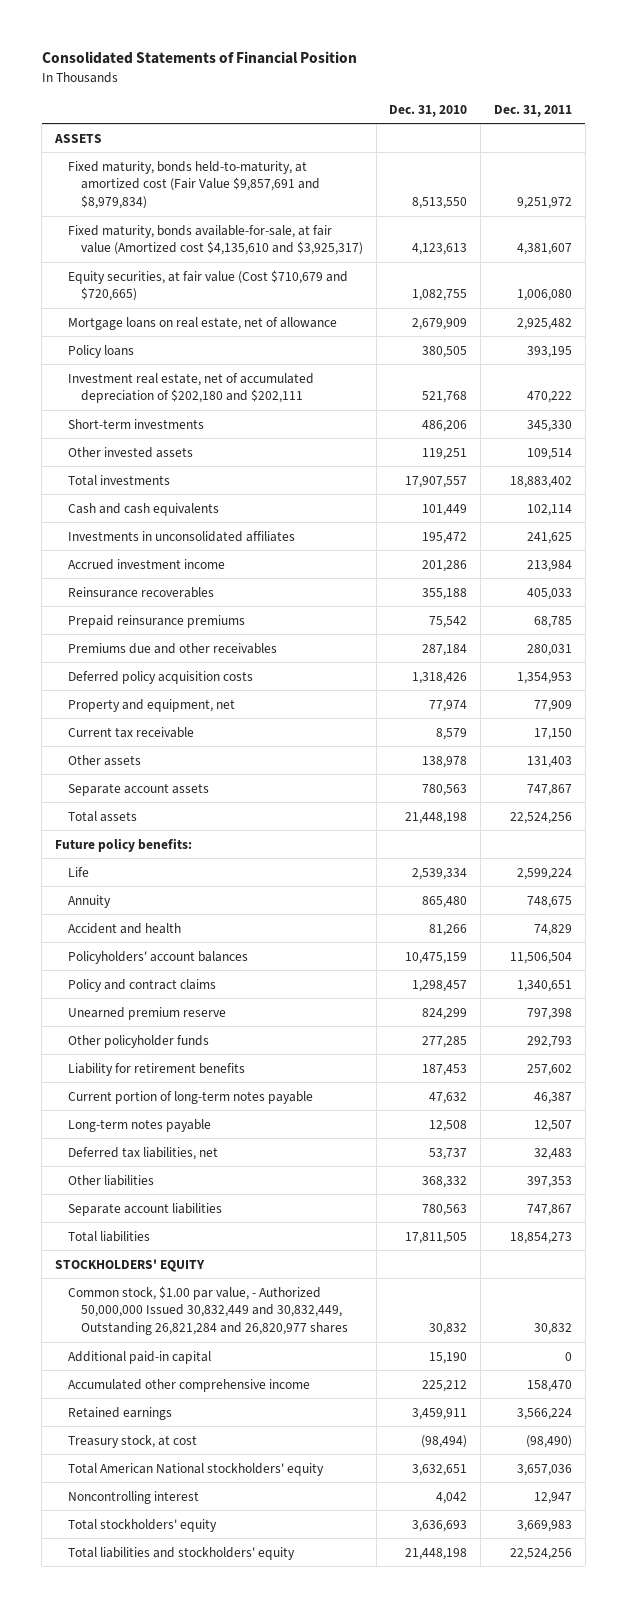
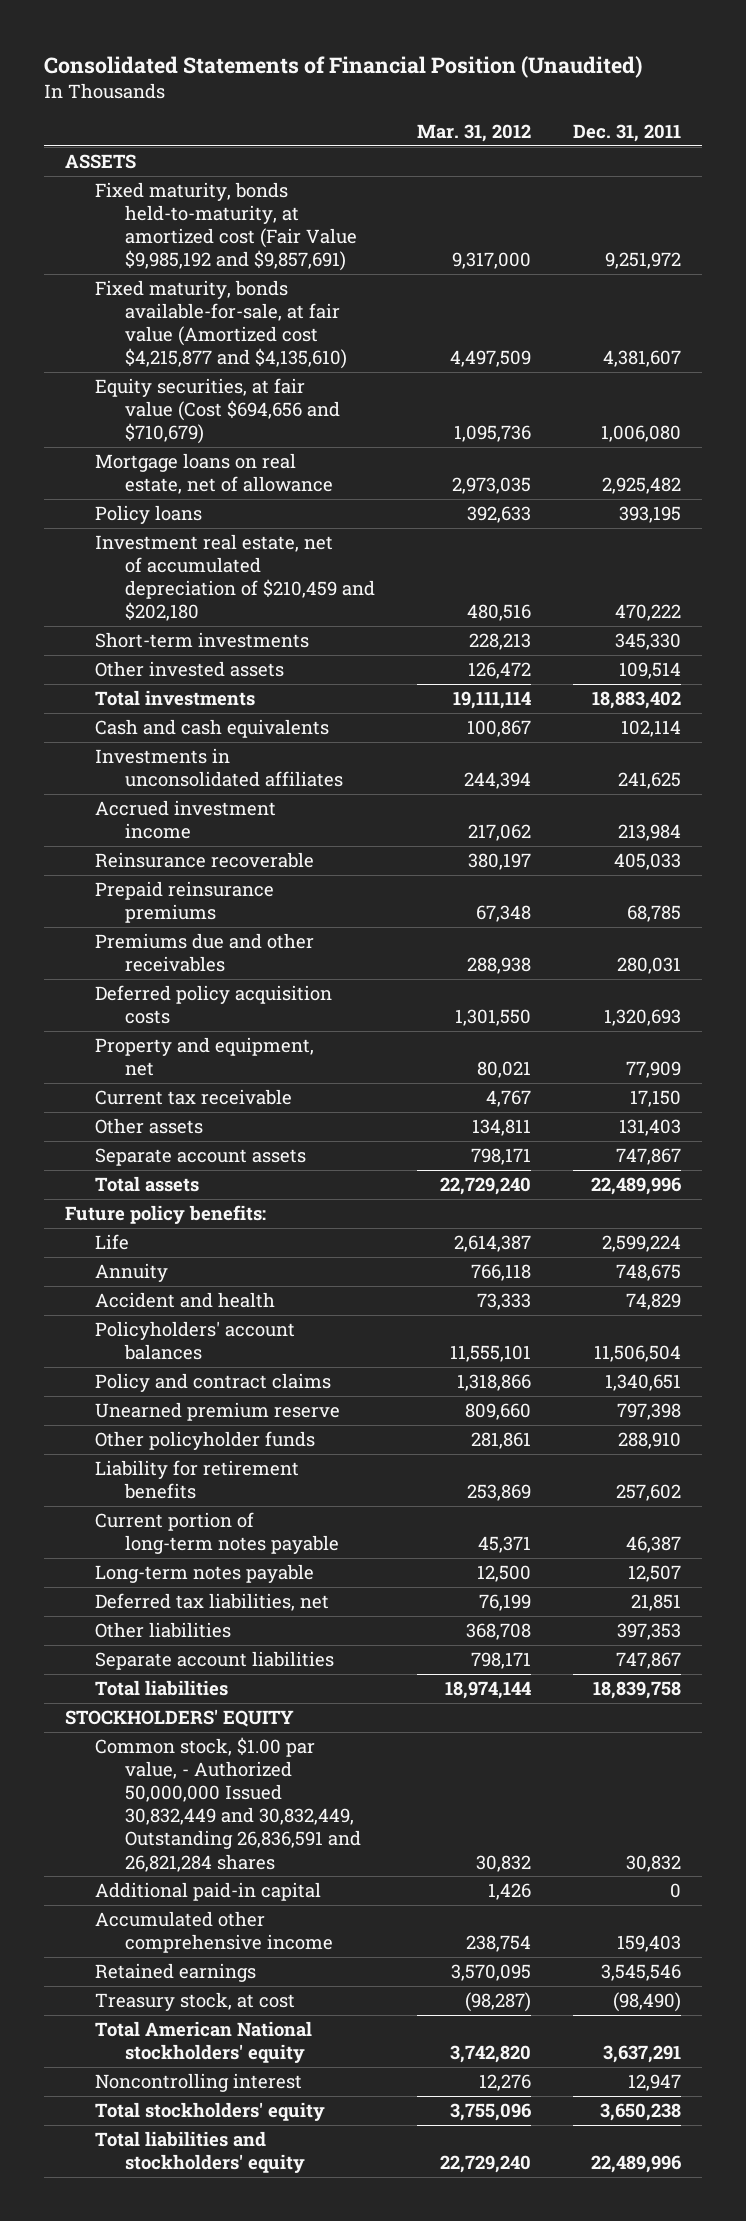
[41,51,357,65] Consolidated Statements of Financial Position -> [44,56,643,79] Consolidated Statements of Financial Position (Unaudited)
[389,104,468,117] Dec. 31, 2010 -> none
none -> [416,124,531,143] Mar. 31, 2012
[68,160,321,209] Fixed maturity, bonds held-to-maturity, at amortized cost (Fair Value $9,857,691 and $8,979,834) -> [94,182,357,272] Fixed maturity, bonds held-to-maturity, at amortized cost (Fair Value $9,985,192 and $9,857,691)
[68,224,364,256] Fixed maturity, bonds available-for-sale, at fair value (Amortized cost $4,135,610 and $3,925,317) -> [94,280,347,370] Fixed maturity, bonds available-for-sale, at fair value (Amortized cost $4,215,877 and $4,135,610)
[68,269,349,302] Equity securities, at fair value (Cost $710,679 and $720,665) -> [94,378,340,445] Equity securities, at fair value (Cost $694,656 and $710,679)
[68,372,315,404] Investment real estate, net of accumulated depreciation of $202,180 and $202,111 -> [94,534,375,622] Investment real estate, net of accumulated depreciation of $210,459 and $202,180
[68,586,215,598] Reinsurance recoverables -> [94,852,314,869] Reinsurance recoverable
[516,671,572,684] 1,354,953 -> [603,1009,681,1027] 1,320,693
[509,811,572,824] 22,524,256 -> [590,1177,681,1196] 22,489,996
[526,1035,572,1048] 292,793 -> [617,1432,681,1450] 288,910
[533,1147,572,1160] 32,483 -> [630,1594,681,1612] 21,851
[509,1231,572,1244] 18,854,273 -> [592,1681,681,1700] 18,839,758
[68,1285,349,1335] Common stock, $1.00 par value, - Authorized 50,000,000 Issued 30,832,449 and 30,832,449, Outstanding 26,821,284 and 26,820,977 shares -> [94,1737,361,1872] Common stock, $1.00 par value, - Authorized 50,000,000 Issued 30,832,449 and 30,832,449, Outstanding 26,836,591 and 26,821,284 shares
[526,1379,572,1392] 158,470 -> [616,1935,681,1953] 159,403
[516,1407,572,1420] 3,566,224 -> [600,1964,681,1982] 3,545,546
[516,1463,572,1476] 3,657,036 -> [602,2045,681,2064] 3,637,291
[516,1519,572,1532] 3,669,983 -> [599,2103,681,2122] 3,650,238
[509,1547,572,1560] 22,524,256 -> [590,2155,681,2174] 22,489,996

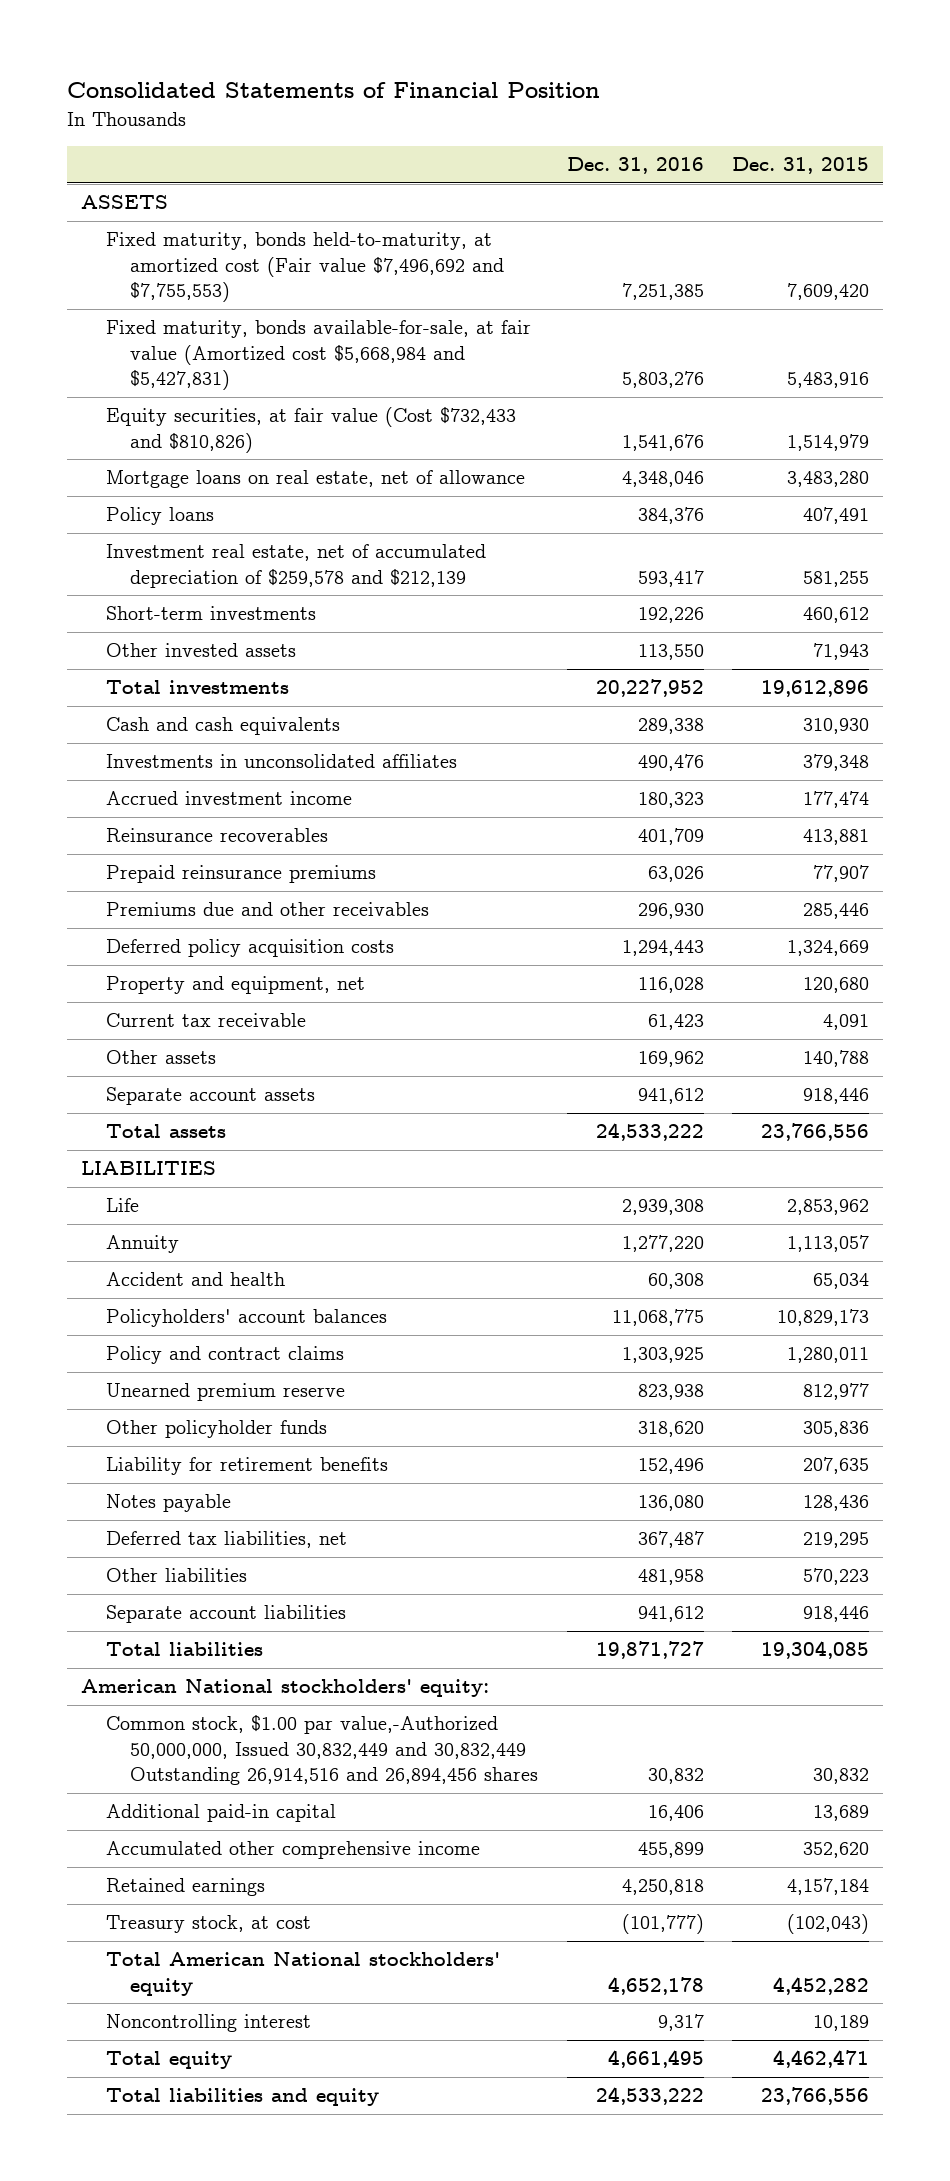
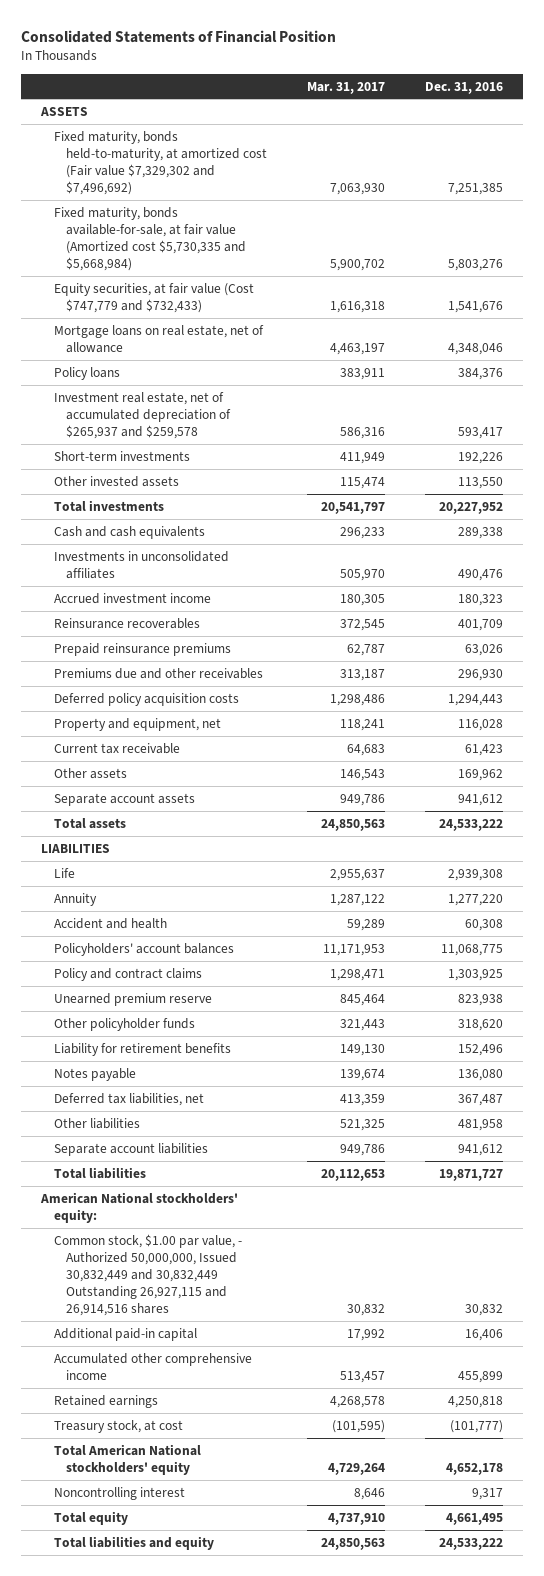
[731,157,869,175] Dec. 31, 2015 -> none
none -> [307,81,386,94] Mar. 31, 2017
[105,232,505,303] Fixed maturity, bonds held-to-maturity, at amortized cost (Fair value $7,496,692 and $7,755,553) -> [53,130,268,196] Fixed maturity, bonds held-to-maturity, at amortized cost (Fair value $7,329,302 and $7,496,692)
[105,320,531,391] Fixed maturity, bonds available-for-sale, at fair value (Amortized cost $5,668,984 and $5,427,831) -> [53,206,247,272] Fixed maturity, bonds available-for-sale, at fair value (Amortized cost $5,730,335 and $5,668,984)
[105,407,516,453] Equity securities, at fair value (Cost $732,433 and $810,826) -> [53,282,254,313] Equity securities, at fair value (Cost $747,779 and $732,433)
[105,544,486,588] Investment real estate, net of accumulated depreciation of $259,578 and $212,139 -> [53,391,232,440] Investment real estate, net of accumulated depreciation of $265,937 and $259,578
[105,1715,539,1786] Common stock, $1.00 par value,-Authorized 50,000,000, Issued 30,832,449 and 30,832,449 Outstanding 26,914,516 and 26,894,456 shares -> [53,1233,242,1317] Common stock, $1.00 par value, - Authorized 50,000,000, Issued 30,832,449 and 30,832,449 Outstanding 26,927,115 and 26,914,516 shares

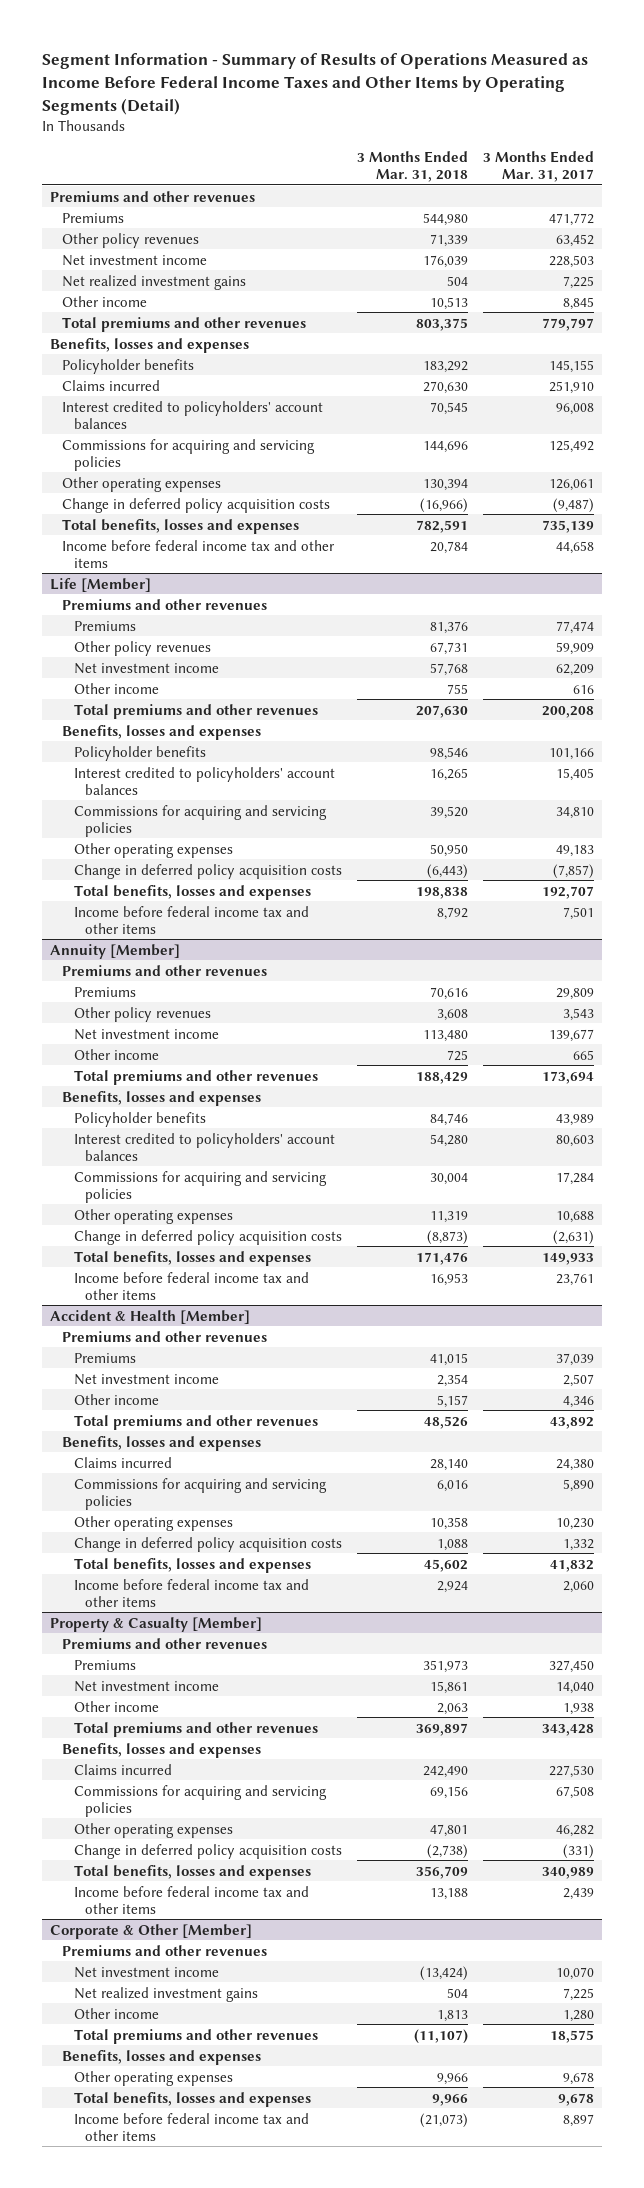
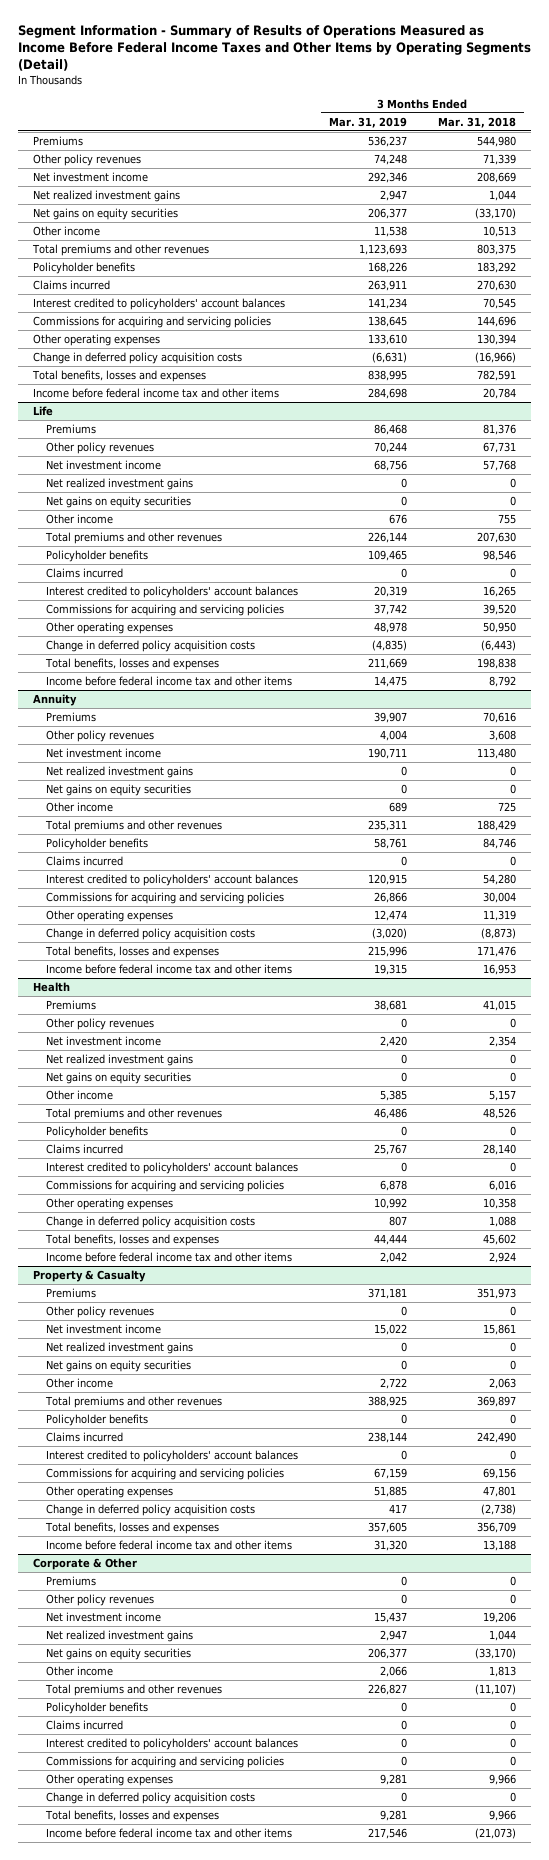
[483,150,595,182] 3 Months Ended Mar. 31, 2017 -> none
none -> [328,116,407,128] Mar. 31, 2019
[50,190,256,202] Premiums and other revenues -> none
[422,254,468,268] 176,039 -> [476,171,516,183] 208,669
[446,275,468,286] 504 -> [488,189,516,201] 1,044
none -> [33,207,179,220] Net gains on equity securities
[50,337,250,353] Benefits, losses and expenses -> none
[61,598,267,610] Premiums and other revenues -> none
[50,577,152,592] Life [Member] -> [33,405,54,416] Life
none -> [46,477,194,490] Net realized investment gains
none -> [46,495,192,508] Net gains on equity securities
[61,724,261,740] Benefits, losses and expenses -> none
none -> [46,567,124,578] Claims incurred
[61,964,267,976] Premiums and other revenues -> none
[50,943,181,959] Annuity [Member] -> [33,693,78,706] Annuity
none -> [46,765,194,778] Net realized investment gains
none -> [46,783,192,796] Net gains on equity securities
[61,1090,261,1106] Benefits, losses and expenses -> none
none -> [46,855,124,866] Claims incurred
[61,1330,267,1342] Premiums and other revenues -> none
[50,1309,251,1324] Accident & Health [Member] -> [33,981,71,992] Health
none -> [46,1017,155,1030] Other policy revenues
none -> [46,1053,194,1066] Net realized investment gains
none -> [46,1071,192,1084] Net gains on equity securities
[61,1435,261,1451] Benefits, losses and expenses -> none
none -> [46,1125,149,1138] Policyholder benefits
none -> [46,1161,299,1174] Interest credited to policyholders' account balances
[61,1637,267,1649] Premiums and other revenues -> none
[50,1616,263,1632] Property & Casualty [Member] -> [33,1269,147,1282] Property & Casualty
none -> [46,1305,155,1318] Other policy revenues
none -> [46,1341,194,1354] Net realized investment gains
none -> [46,1359,192,1372] Net gains on equity securities
[61,1742,261,1758] Benefits, losses and expenses -> none
none -> [46,1413,149,1426] Policyholder benefits
none -> [46,1449,299,1462] Interest credited to policyholders' account balances
[61,1944,267,1956] Premiums and other revenues -> none
[50,1923,253,1939] Corporate & Other [Member] -> [33,1557,138,1570] Corporate & Other
none -> [46,1575,97,1586] Premiums
none -> [46,1593,155,1606] Other policy revenues
[419,1965,468,1981] (13,424) -> [482,1611,516,1623] 19,206
[446,1987,468,1998] 504 -> [488,1629,516,1641] 1,044
none -> [46,1647,192,1660] Net gains on equity securities
[61,2049,261,2065] Benefits, losses and expenses -> none
none -> [46,1701,149,1714] Policyholder benefits
none -> [46,1719,124,1730] Claims incurred
none -> [46,1737,299,1750] Interest credited to policyholders' account balances
none -> [46,1755,285,1768] Commissions for acquiring and servicing policies
none -> [46,1791,256,1804] Change in deferred policy acquisition costs

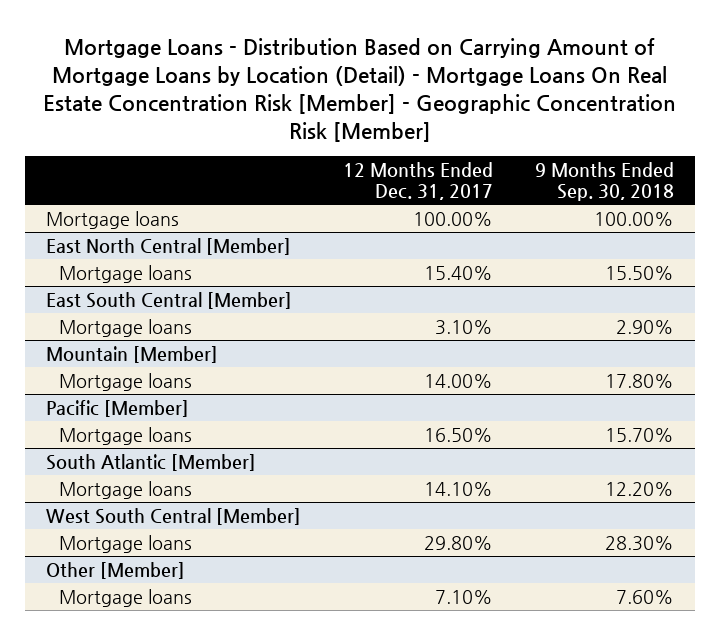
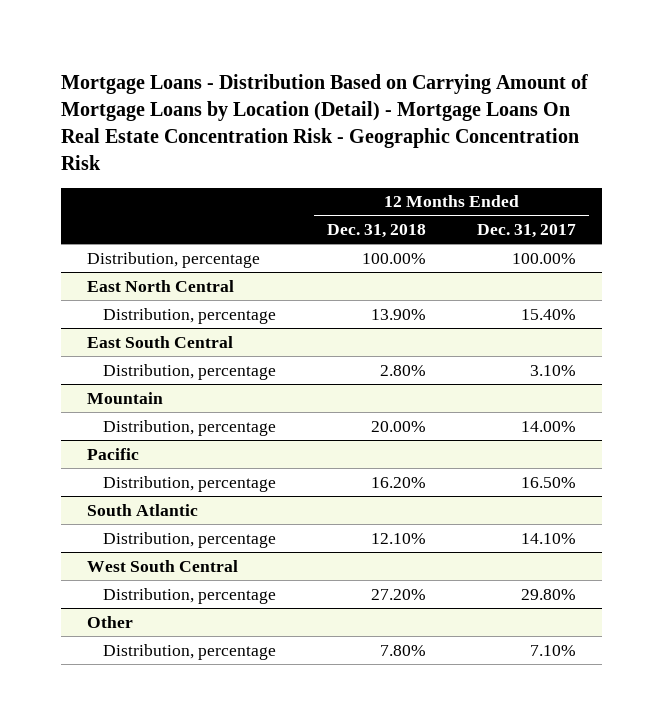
[43,37,677,142] Mortgage Loans - Distribution Based on Carrying Amount of Mortgage Loans by Location (Detail) - Mortgage Loans On Real Estate Concentration Risk [Member] - Geographic Concentration Risk [Member] -> [61,73,589,171] Mortgage Loans - Distribution Based on Carrying Amount of Mortgage Loans by Location (Detail) - Mortgage Loans On Real Estate Concentration Risk - Geographic Concentration Risk
[535,161,675,202] 9 Months Ended Sep. 30, 2018 -> none
none -> [327,224,427,239] Dec. 31, 2018
[46,210,180,229] Mortgage loans -> [86,251,260,268] Distribution, percentage
[46,237,292,255] East North Central [Member] -> [86,279,234,292] East North Central
[59,264,193,283] Mortgage loans -> [103,307,277,324] Distribution, percentage
[46,291,293,309] East South Central [Member] -> [86,335,233,348] East South Central
[59,318,193,337] Mortgage loans -> [103,363,277,380] Distribution, percentage
[46,345,219,363] Mountain [Member] -> [86,391,163,404] Mountain
[59,372,193,391] Mortgage loans -> [103,419,277,436] Distribution, percentage
[46,399,190,417] Pacific [Member] -> [86,447,139,460] Pacific
[59,426,193,445] Mortgage loans -> [103,475,277,492] Distribution, percentage
[46,453,257,471] South Atlantic [Member] -> [86,503,198,516] South Atlantic
[59,480,193,499] Mortgage loans -> [103,531,277,548] Distribution, percentage
[46,507,302,525] West South Central [Member] -> [86,559,238,572] West South Central
[59,534,193,553] Mortgage loans -> [103,587,277,604] Distribution, percentage
[46,561,186,579] Other [Member] -> [86,615,133,628] Other
[59,588,193,607] Mortgage loans -> [103,643,277,660] Distribution, percentage

